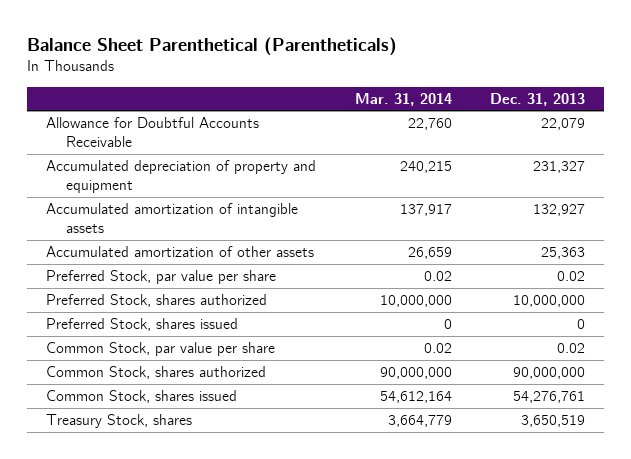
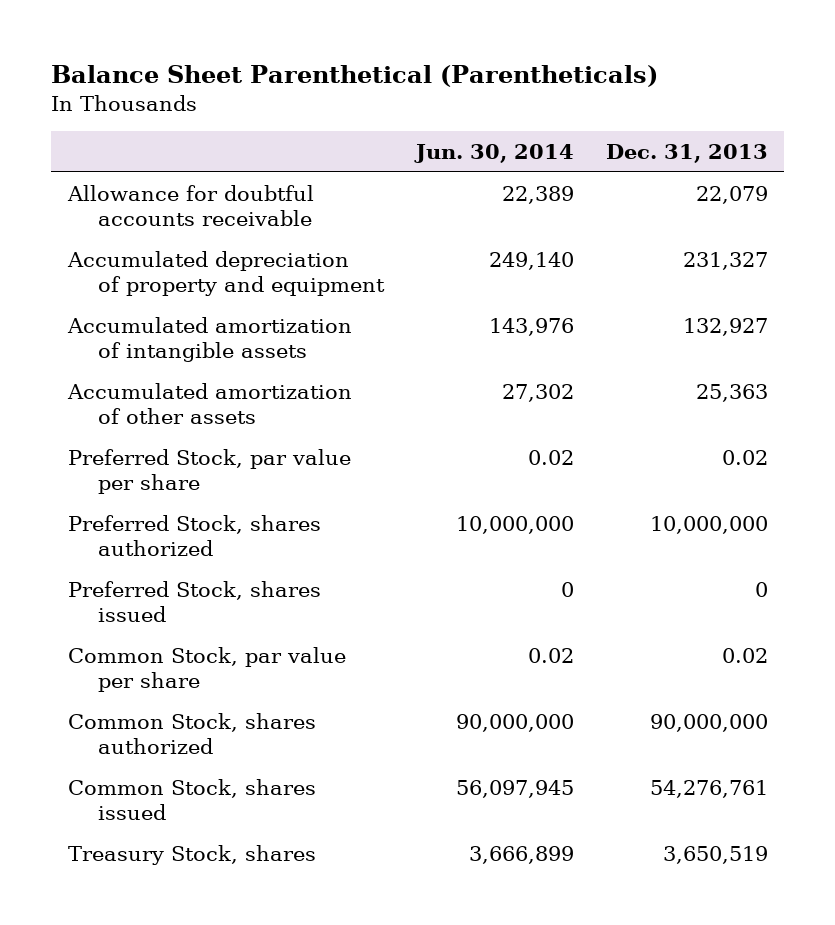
[354,92,452,106] Mar. 31, 2014 -> none
none -> [413,144,574,164] Jun. 30, 2014
[46,117,260,148] Allowance for Doubtful Accounts Receivable -> [66,184,314,226] Allowance for doubtful accounts receivable

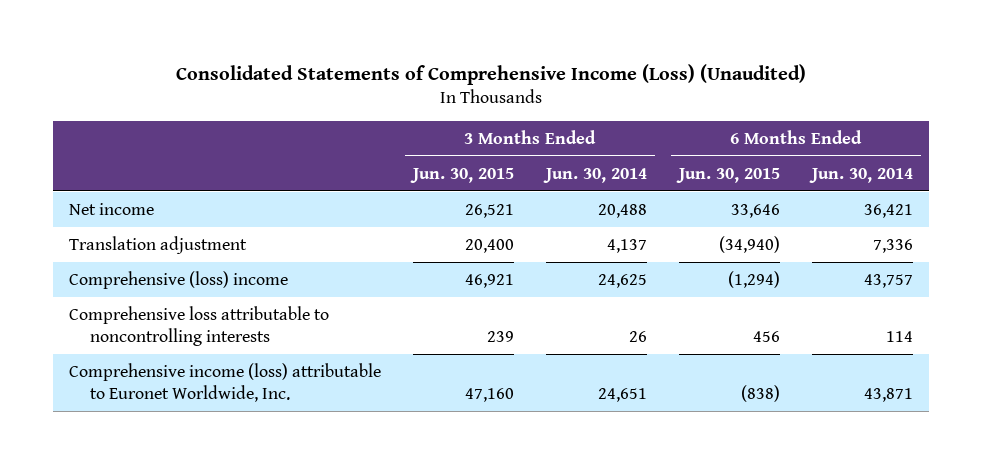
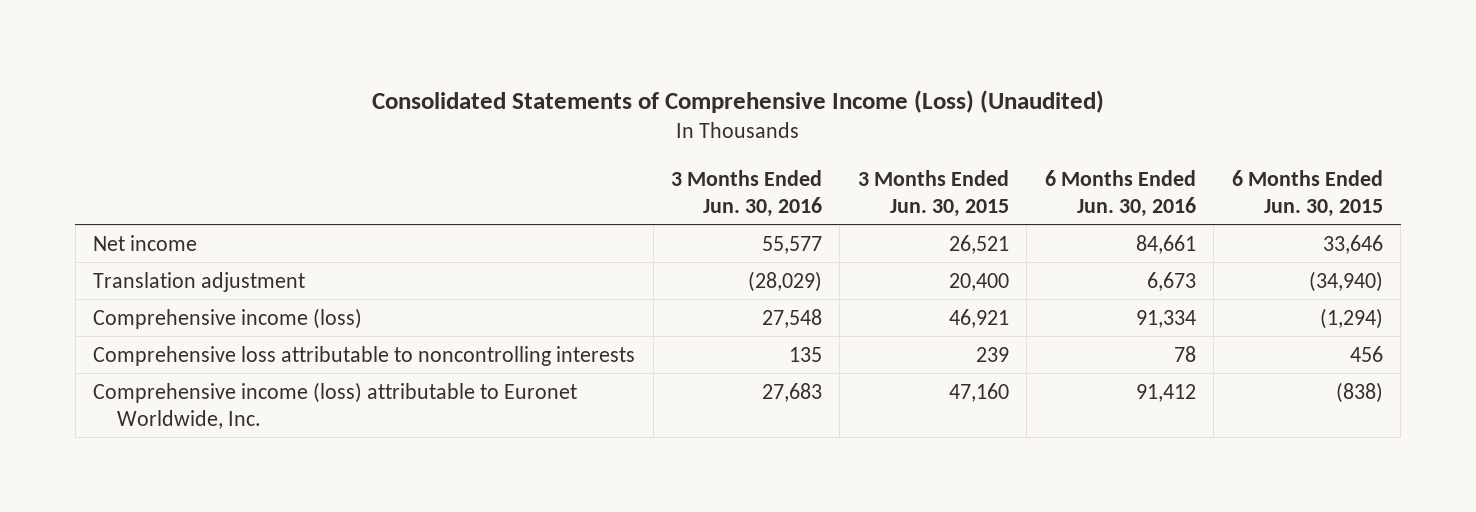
[543,167,648,183] Jun. 30, 2014 -> none
[809,167,914,183] Jun. 30, 2014 -> none
none -> [671,169,823,217] 3 Months Ended Jun. 30, 2016
none -> [1044,169,1196,217] 6 Months Ended Jun. 30, 2016
[69,270,289,289] Comprehensive (loss) income -> [93,307,363,329] Comprehensive income (loss)

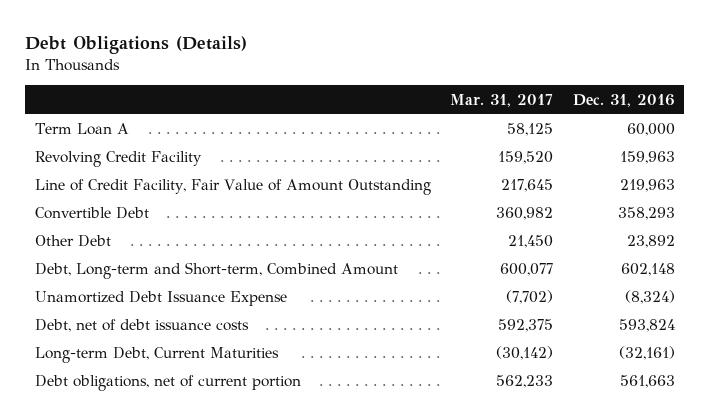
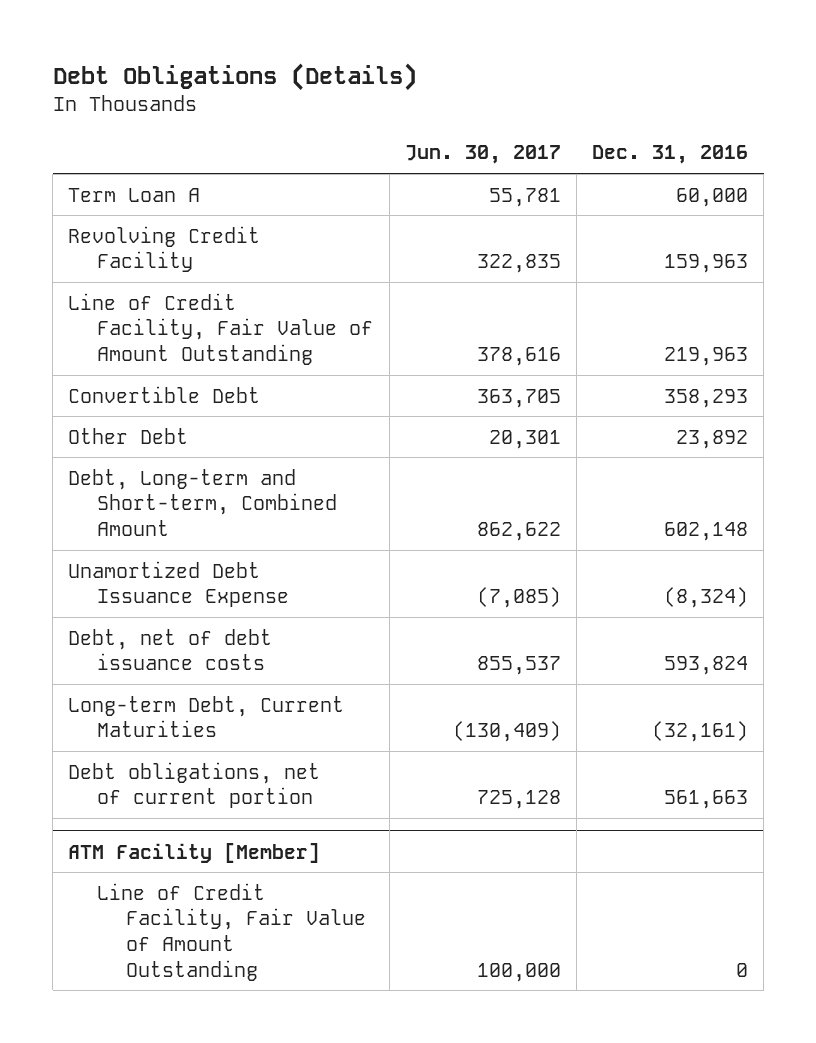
[450,93,554,107] Mar. 31, 2017 -> none
none -> [404,145,561,165] Jun. 30, 2017
none -> [68,842,321,863] ATM Facility [Member]
none -> [97,882,367,981] Line of Credit Facility, Fair Value of Amount Outstanding

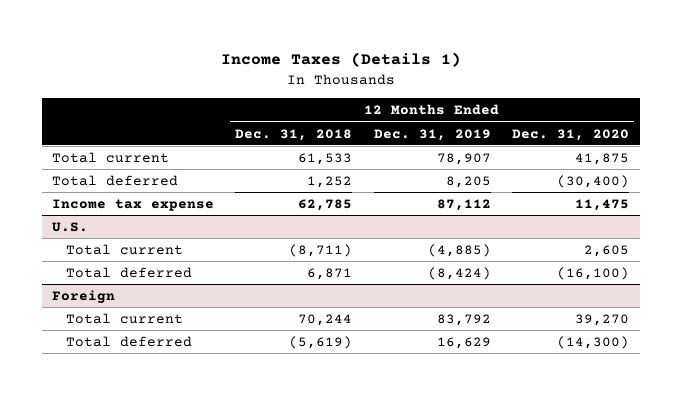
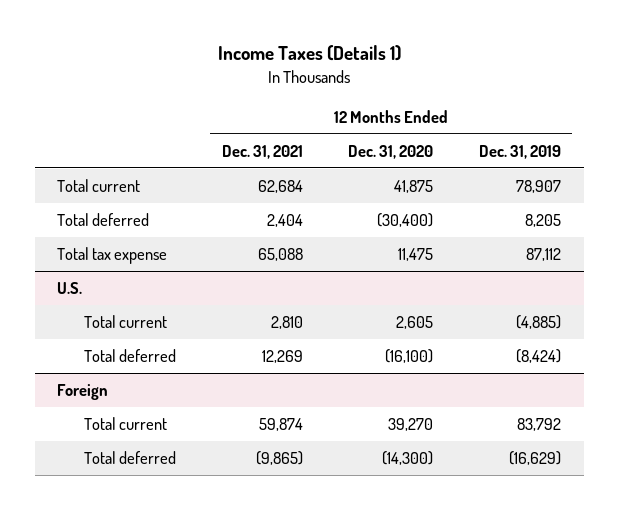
[235,128,353,141] Dec. 31, 2018 -> none
none -> [221,144,303,159] Dec. 31, 2021
[52,198,215,211] Income tax expense -> [57,247,168,265] Total tax expense
[436,336,491,349] 16,629 -> [508,451,561,466] (16,629)

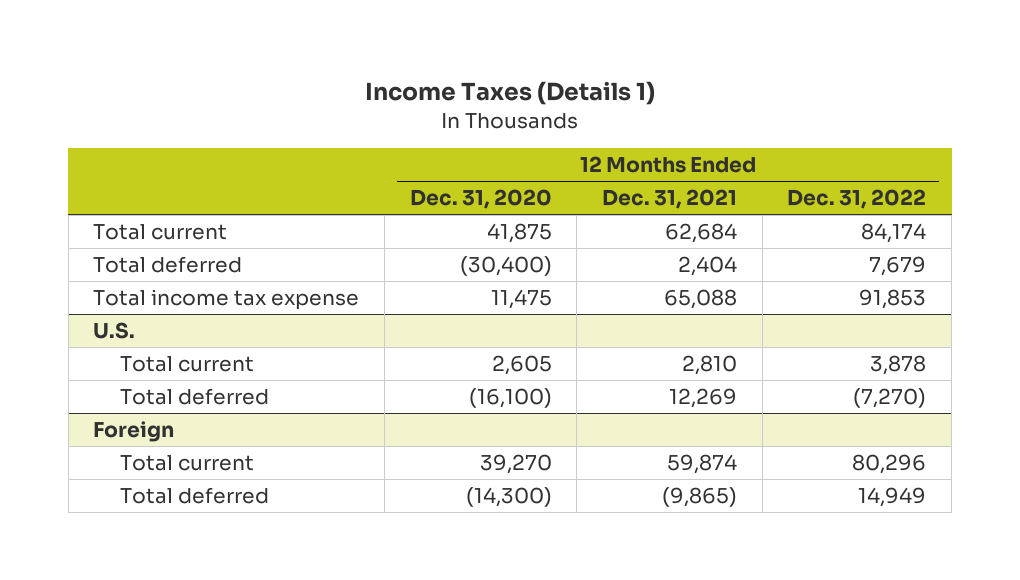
[478,144,561,159] Dec. 31, 2019 -> none
none -> [787,189,927,210] Dec. 31, 2022
[57,247,168,265] Total tax expense -> [93,288,360,310] Total income tax expense

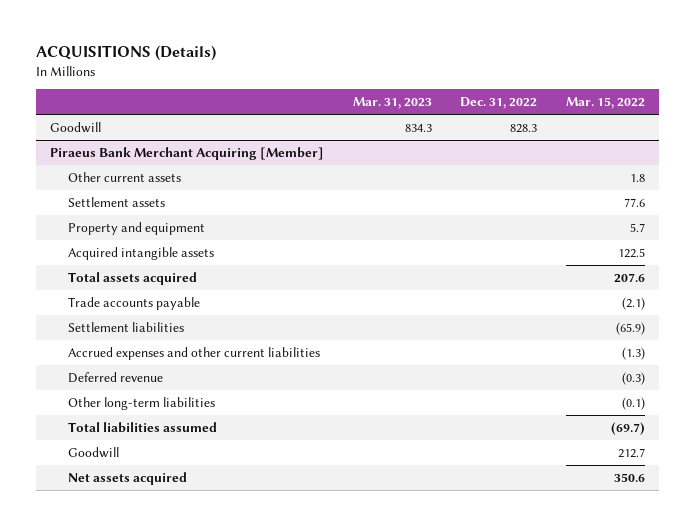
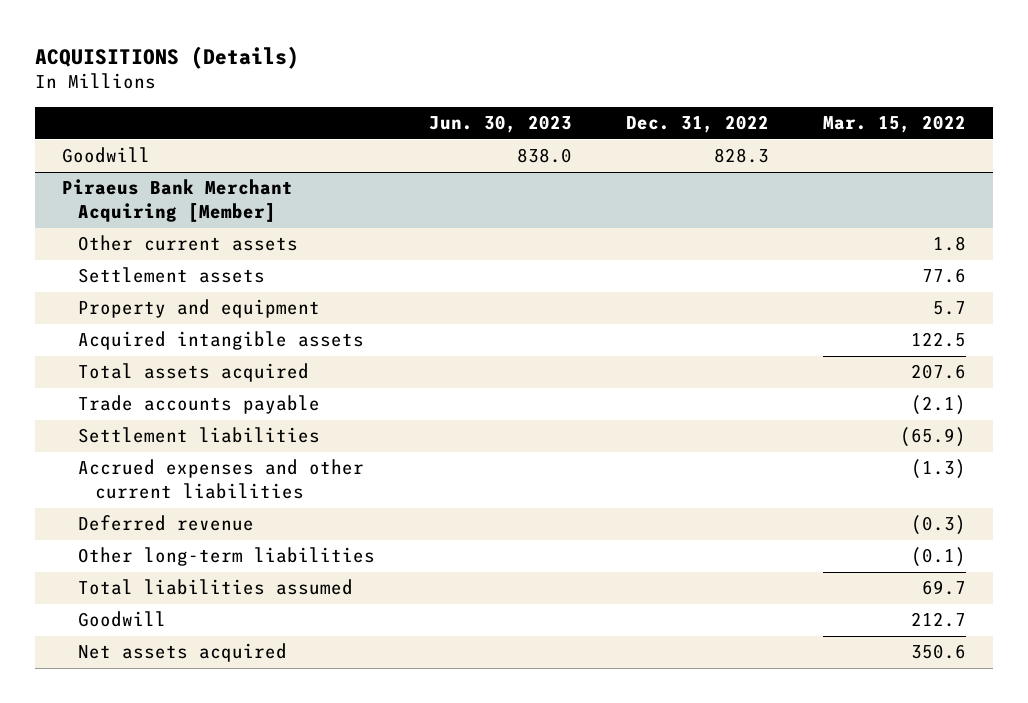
[352,97,432,110] Mar. 31, 2023 -> none
none -> [429,115,573,134] Jun. 30, 2023
[610,422,645,436] (69.7) -> [921,580,966,596] 69.7

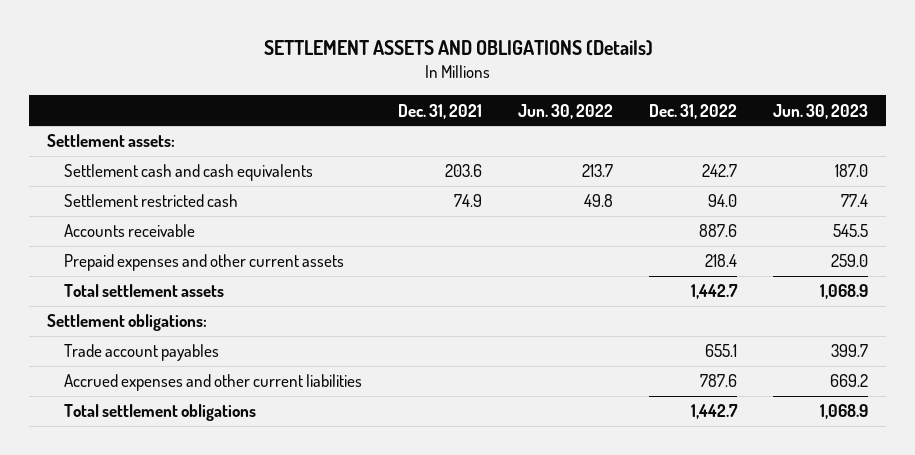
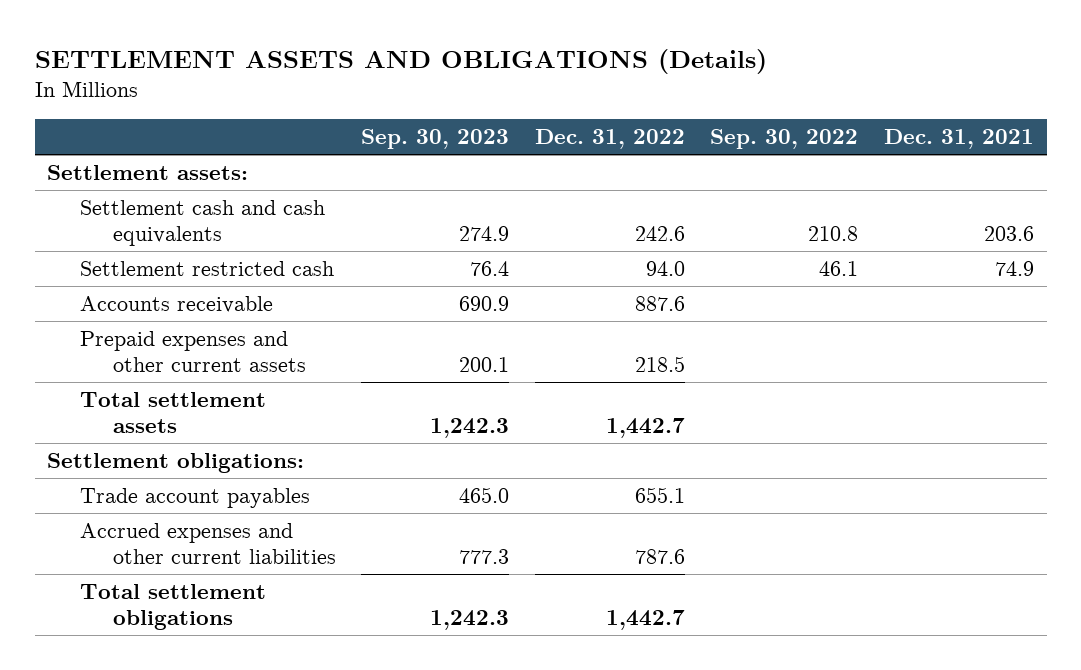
[517,103,613,119] Jun. 30, 2022 -> none
[773,103,869,119] Jun. 30, 2023 -> none
none -> [361,129,510,150] Sep. 30, 2023
none -> [710,129,859,150] Sep. 30, 2022
[702,164,738,178] 242.7 -> [634,225,685,241] 242.6
[705,254,738,268] 218.4 -> [634,355,685,372] 218.5

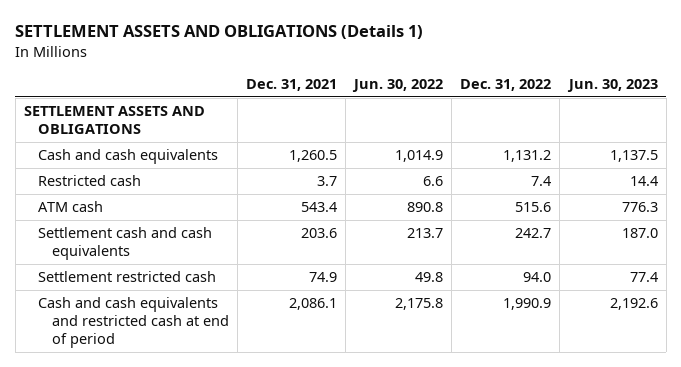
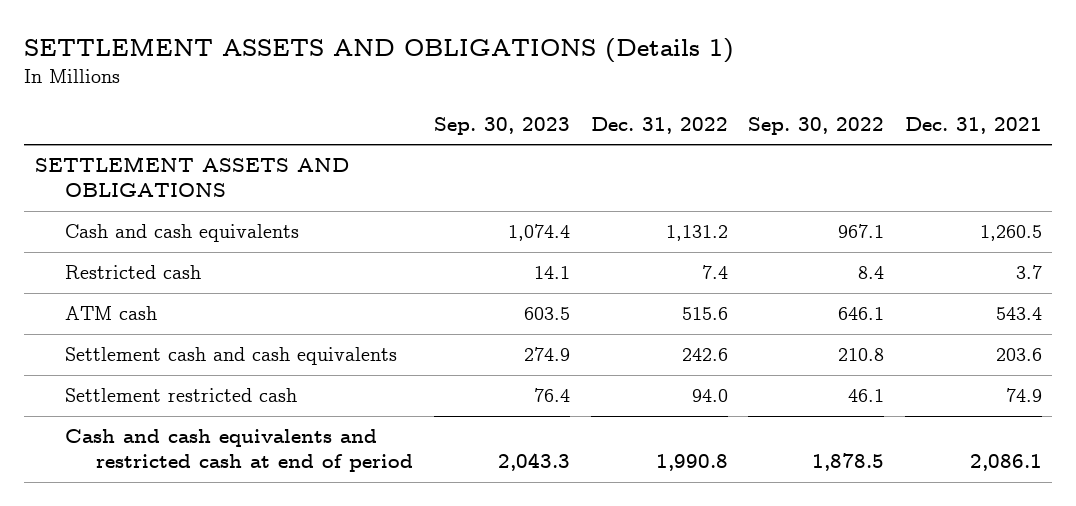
[352,79,444,93] Jun. 30, 2022 -> none
[566,79,658,93] Jun. 30, 2023 -> none
none -> [433,116,570,135] Sep. 30, 2023
none -> [748,116,885,135] Sep. 30, 2022
[515,227,552,238] 242.7 -> [681,348,728,362] 242.6
[503,297,552,310] 1,990.9 -> [655,454,728,472] 1,990.8

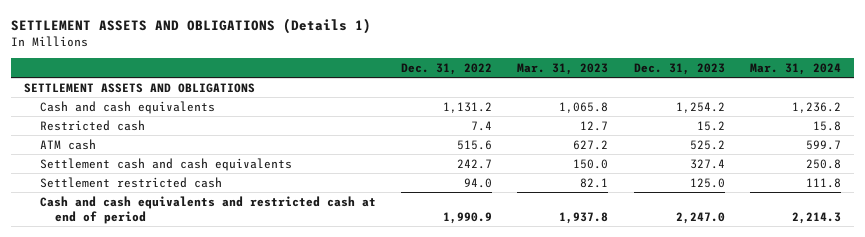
[433,116,570,135] Sep. 30, 2023 -> none
[748,116,885,135] Sep. 30, 2022 -> none
[904,116,1042,134] Dec. 31, 2021 -> none
none -> [517,62,609,75] Mar. 31, 2023
none -> [633,62,725,75] Dec. 31, 2023
none -> [750,62,842,75] Mar. 31, 2024
[681,348,728,362] 242.6 -> [457,158,493,169] 242.7
[655,454,728,472] 1,990.8 -> [443,212,493,225] 1,990.9

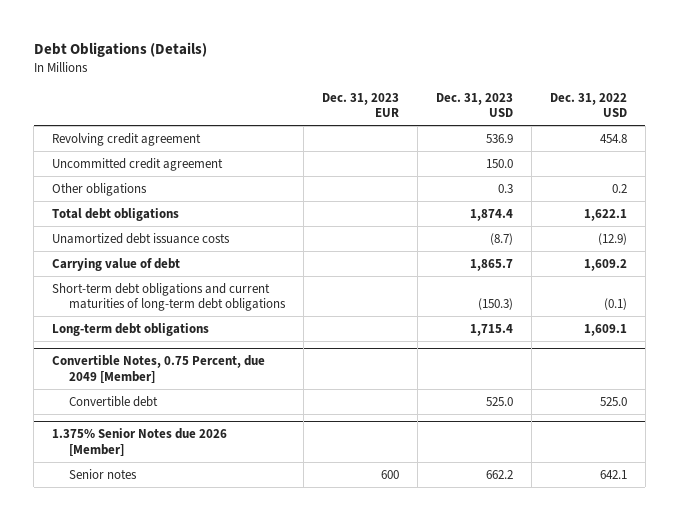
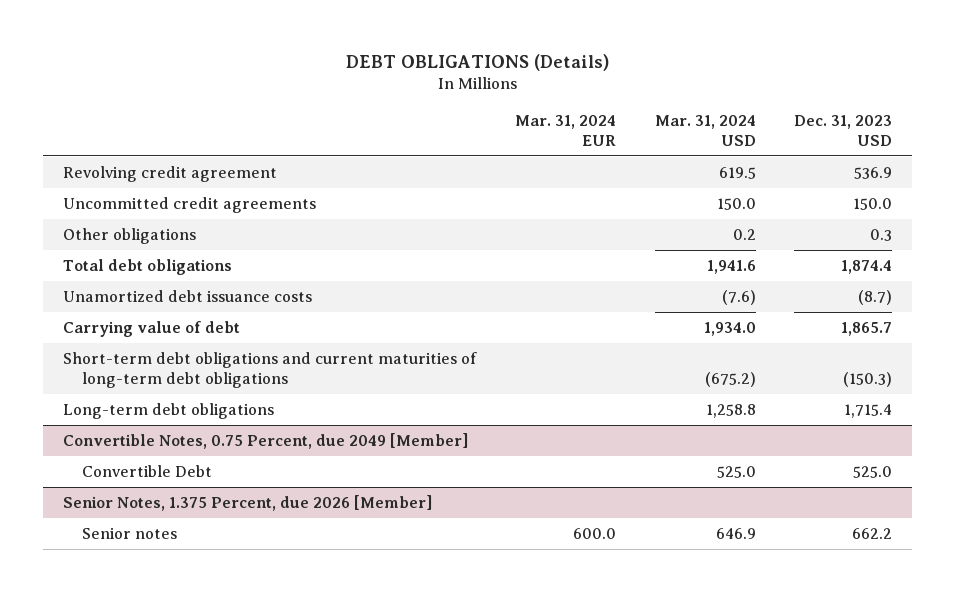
[33,41,207,57] Debt Obligations (Details) -> [345,54,609,72] DEBT OBLIGATIONS (Details)
[322,92,400,118] Dec. 31, 2023 EUR -> none
[549,92,627,118] Dec. 31, 2022 USD -> none
none -> [514,114,616,147] Mar. 31, 2024 EUR
none -> [654,114,756,147] Mar. 31, 2024 USD
[51,157,223,171] Uncommitted credit agreement -> [62,196,316,213] Uncommitted credit agreements
[69,395,159,407] Convertible debt -> [81,464,212,477] Convertible Debt
[51,428,227,456] 1.375% Senior Notes due 2026 [Member] -> [62,494,432,511] Senior Notes, 1.375 Percent, due 2026 [Member]

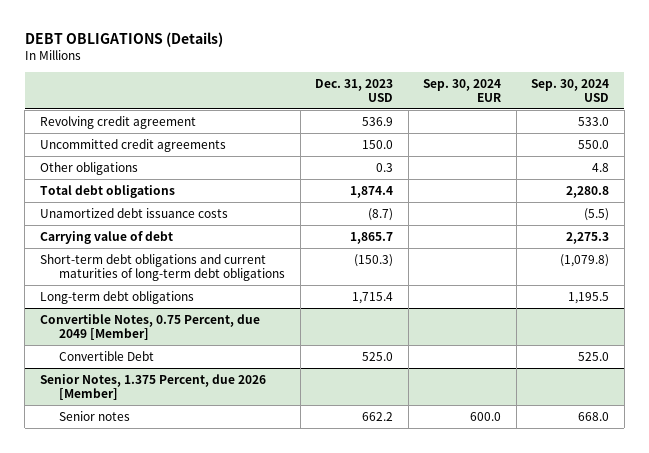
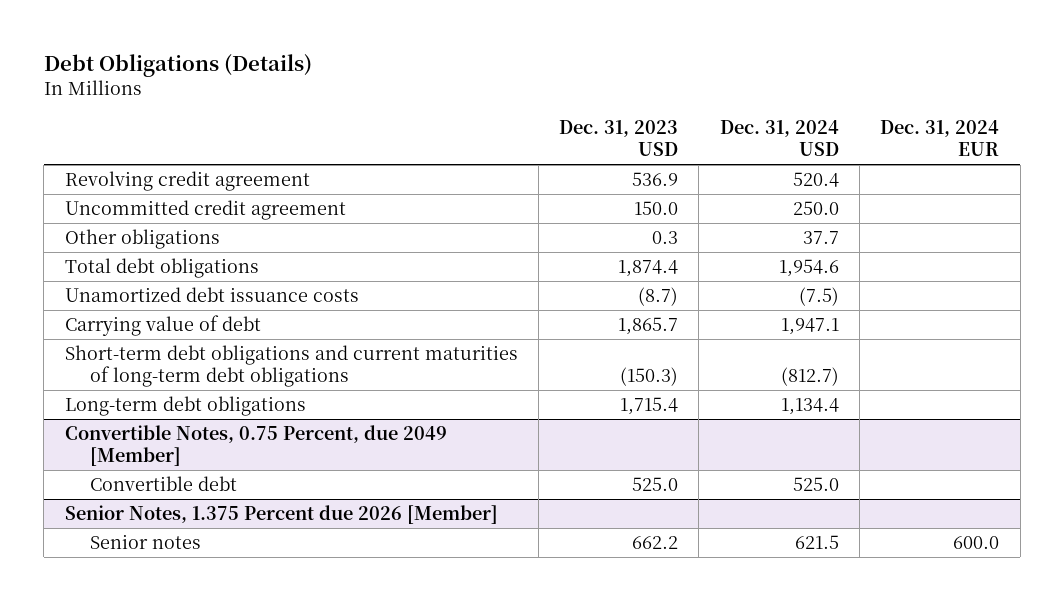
[24,31,223,47] DEBT OBLIGATIONS (Details) -> [43,54,312,78] Debt Obligations (Details)
[423,78,502,102] Sep. 30, 2024 EUR -> none
[531,78,610,102] Sep. 30, 2024 USD -> none
none -> [719,120,839,157] Dec. 31, 2024 USD
none -> [880,120,1000,157] Dec. 31, 2024 EUR
[39,138,226,152] Uncommitted credit agreements -> [64,200,346,221] Uncommitted credit agreement
[59,350,155,361] Convertible Debt -> [90,476,238,492] Convertible debt
[39,373,266,401] Senior Notes, 1.375 Percent, due 2026 [Member] -> [64,505,498,525] Senior Notes, 1.375 Percent due 2026 [Member]

